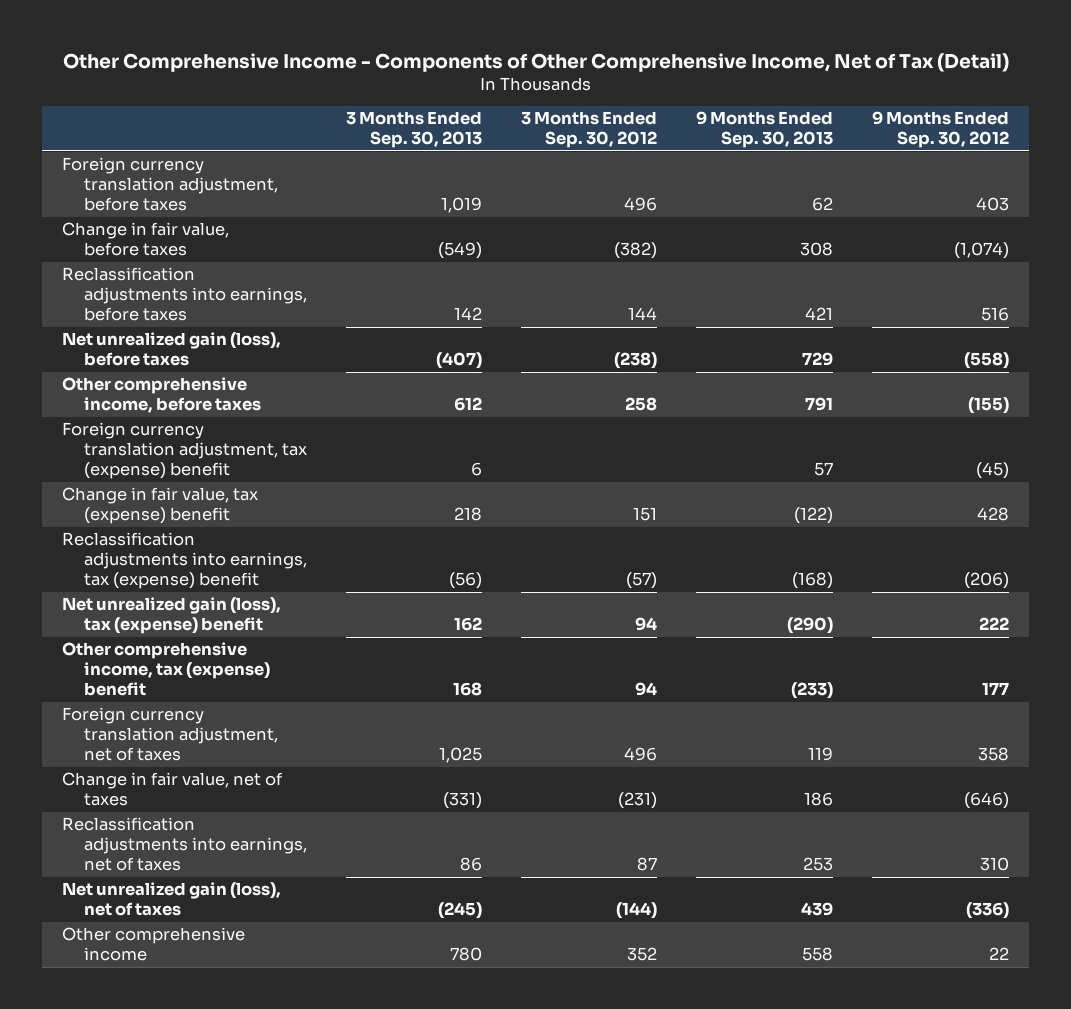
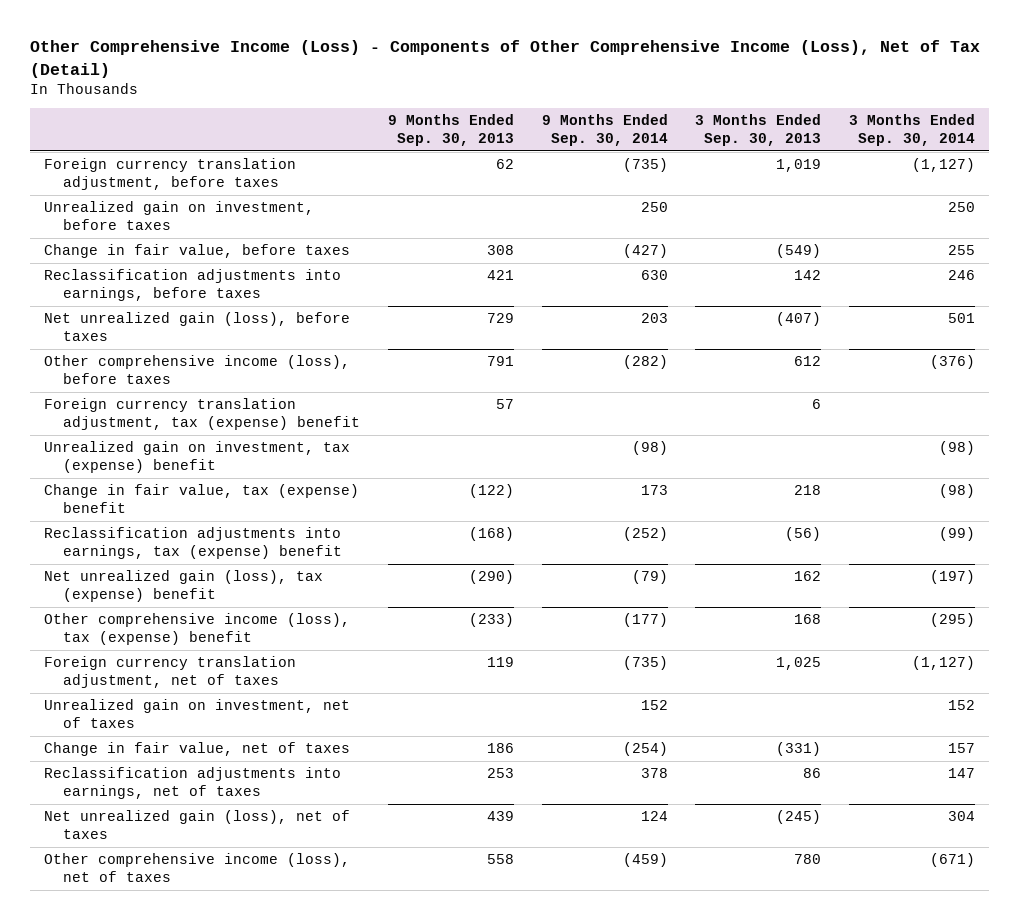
[62,52,1009,72] Other Comprehensive Income - Components of Other Comprehensive Income, Net of Tax (Detail) -> [30,40,981,78] Other Comprehensive Income (Loss) - Components of Other Comprehensive Income (Loss), Net of Tax (Detail)
[520,111,657,149] 3 Months Ended Sep. 30, 2012 -> none
[872,111,1010,149] 9 Months Ended Sep. 30, 2012 -> none
none -> [541,114,668,146] 9 Months Ended Sep. 30, 2014
none -> [849,114,976,146] 3 Months Ended Sep. 30, 2014
none -> [44,201,315,230] Unrealized gain on investment, before taxes
[61,377,261,414] Other comprehensive income, before taxes -> [44,355,351,384] Other comprehensive income (loss), before taxes
none -> [44,441,351,473] Unrealized gain on investment, tax (expense) benefit
[61,642,270,697] Other comprehensive income, tax (expense) benefit -> [44,613,351,645] Other comprehensive income (loss), tax (expense) benefit
none -> [44,699,351,728] Unrealized gain on investment, net of taxes
[61,927,245,962] Other comprehensive income -> [44,853,351,882] Other comprehensive income (loss), net of taxes

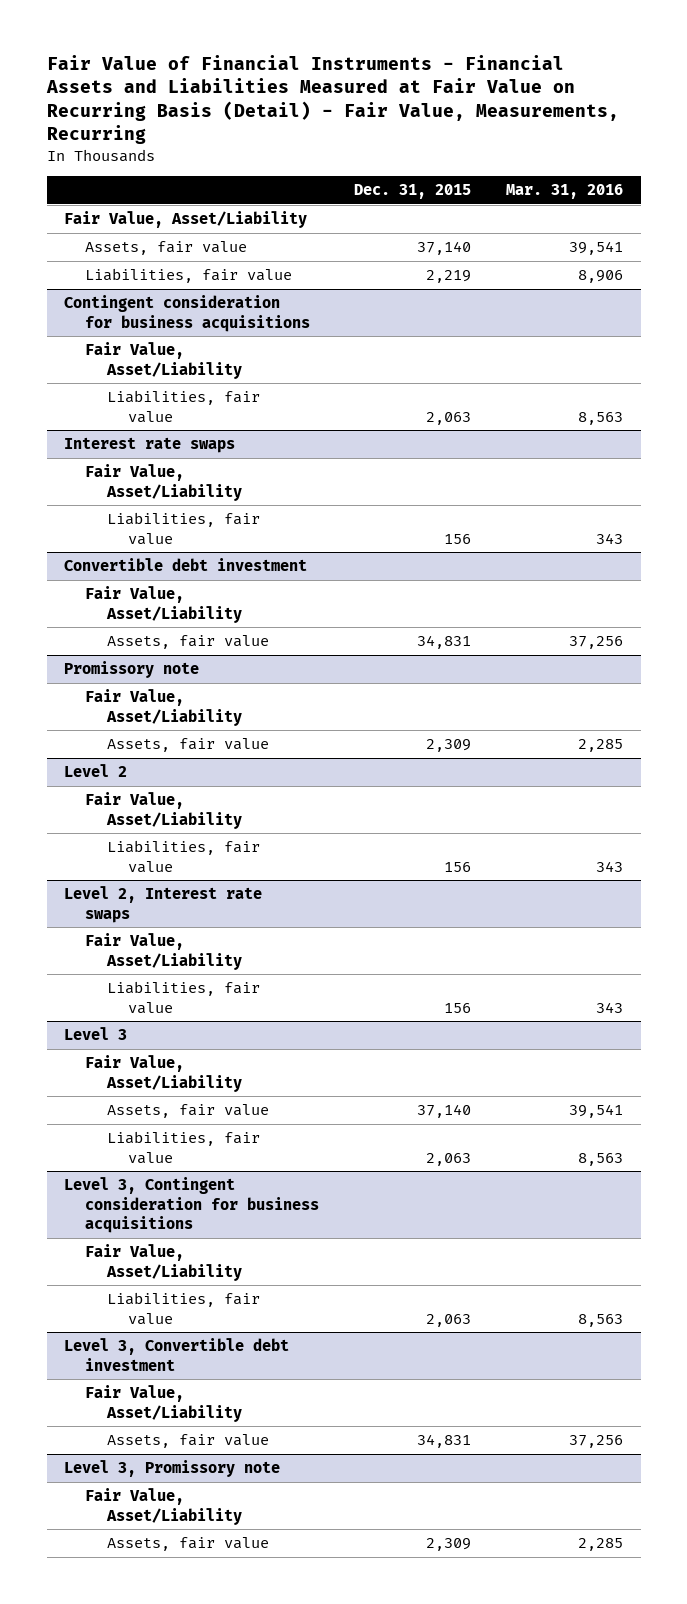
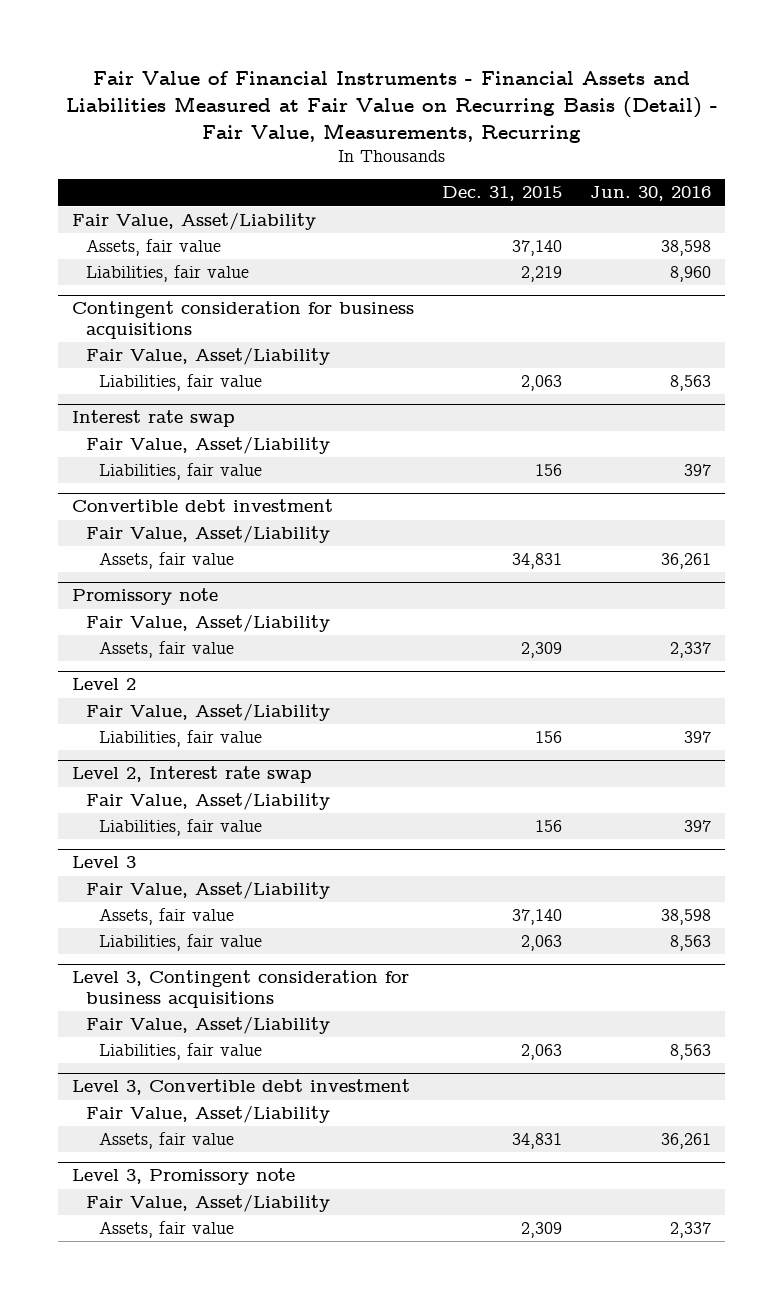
[506,183,624,199] Mar. 31, 2016 -> none
none -> [590,186,712,202] Jun. 30, 2016
[64,437,236,454] Interest rate swaps -> [72,410,236,428] Interest rate swap
[64,886,263,923] Level 2, Interest rate swaps -> [72,766,313,784] Level 2, Interest rate swap

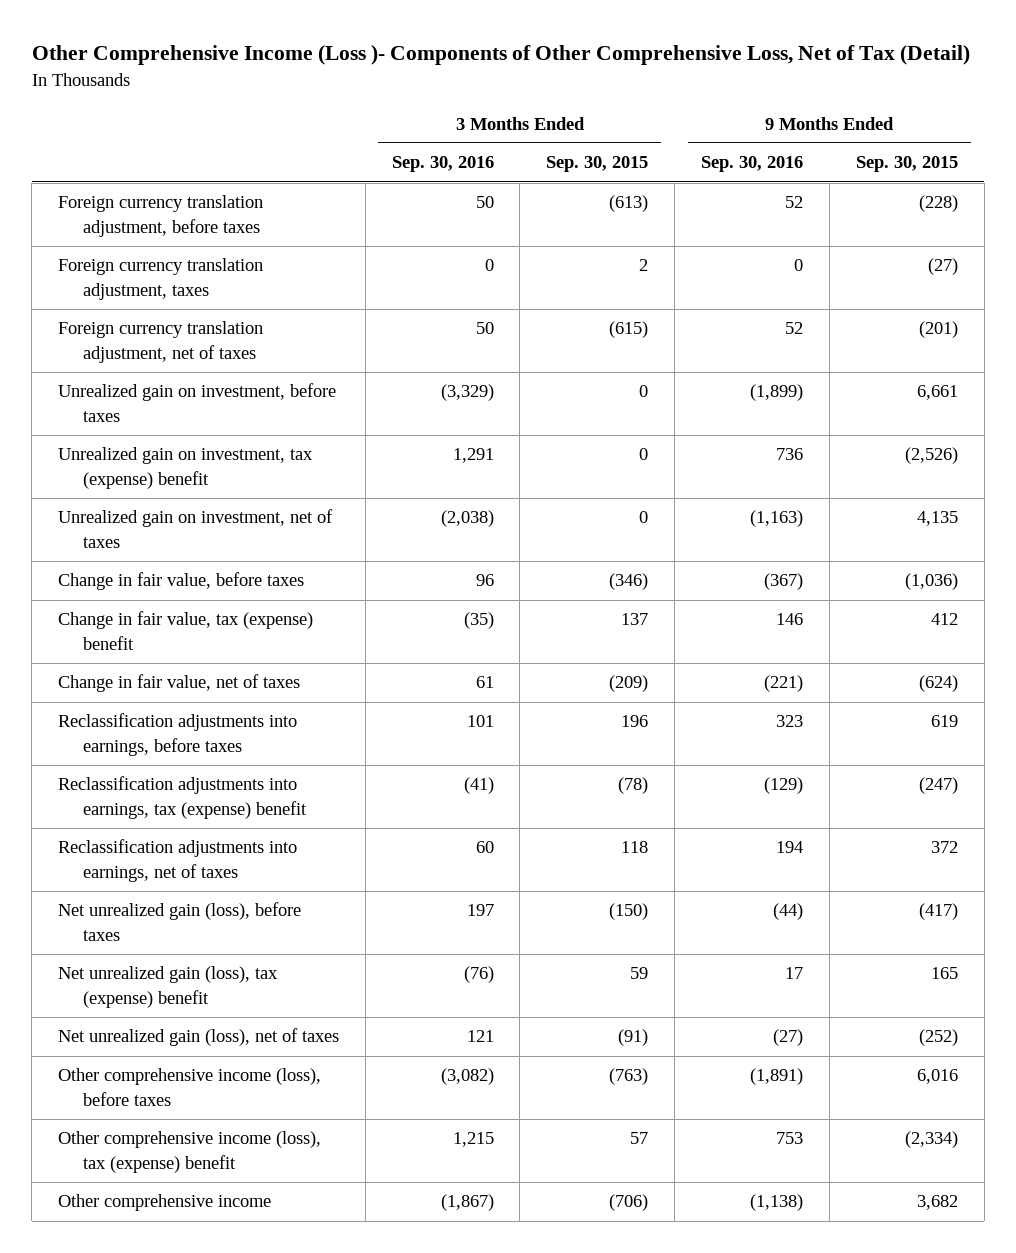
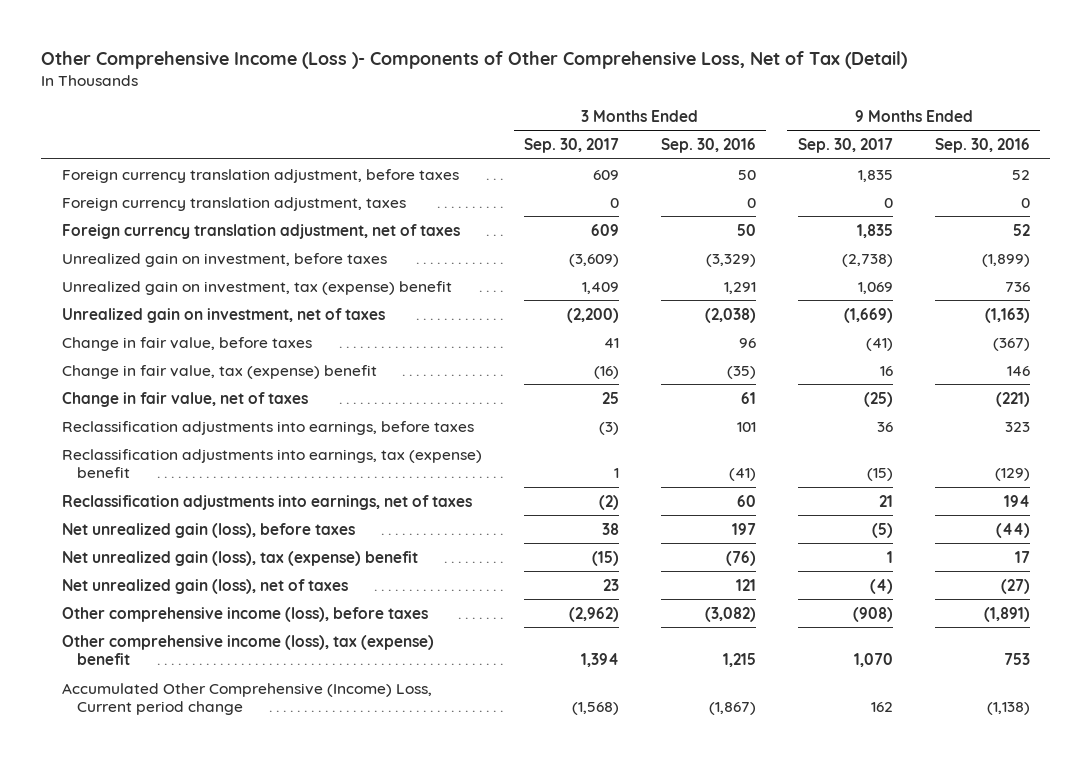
[546,156,649,173] Sep. 30, 2015 -> none
[855,156,958,173] Sep. 30, 2015 -> none
none -> [524,137,620,153] Sep. 30, 2017
none -> [797,137,893,153] Sep. 30, 2017
[57,1194,271,1212] Other comprehensive income -> [62,682,433,715] Accumulated Other Comprehensive (Income) Loss, Current period change

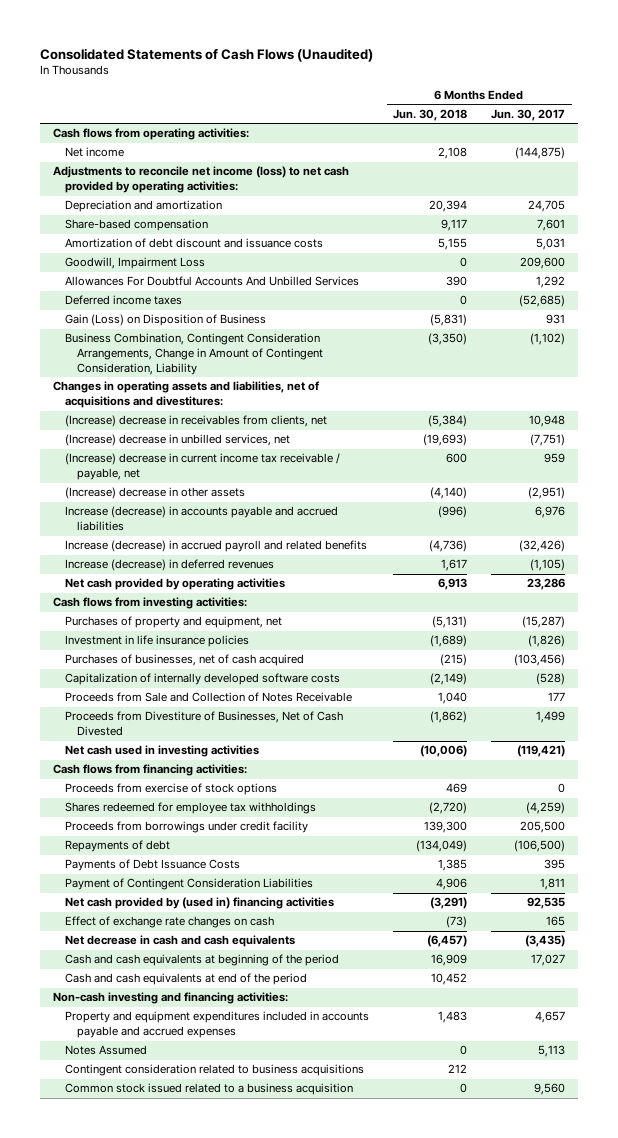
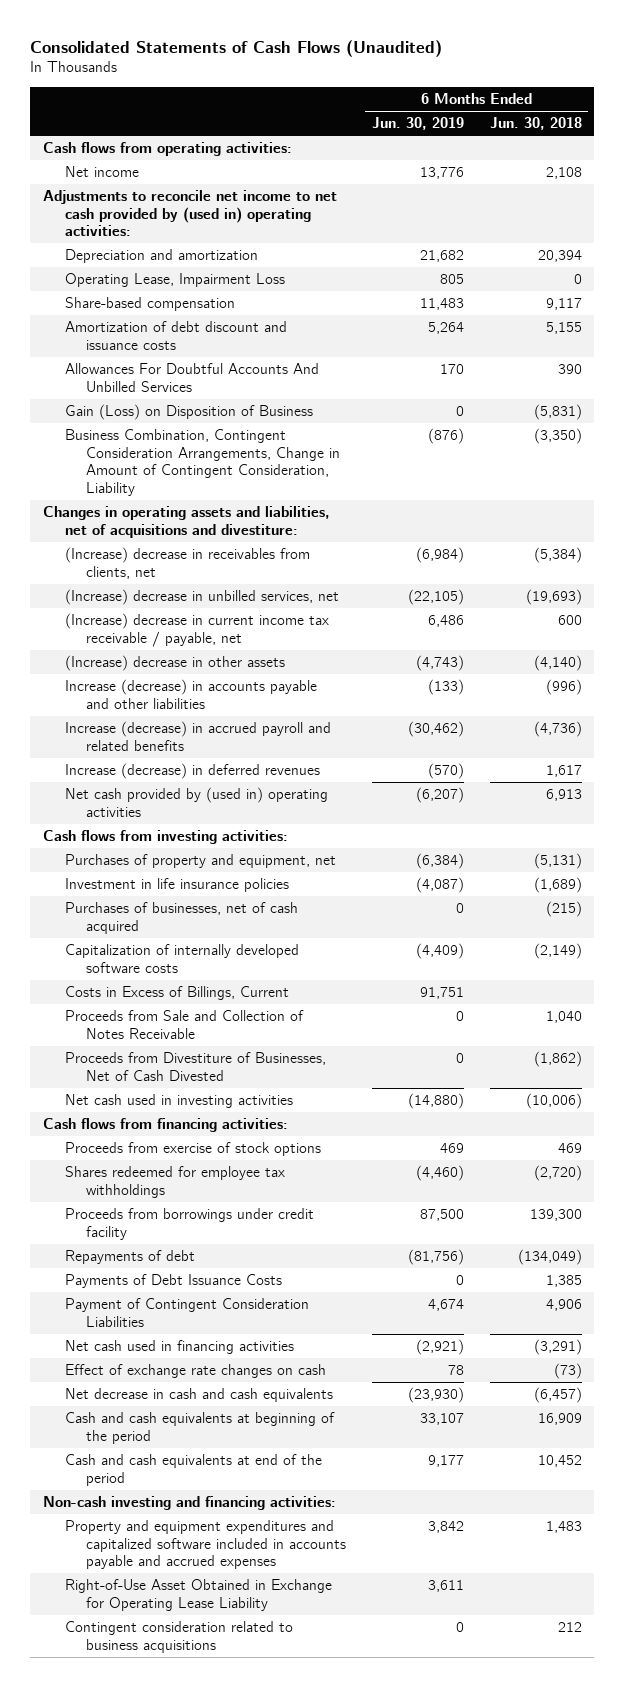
[491,108,566,121] Jun. 30, 2017 -> none
none -> [371,117,464,131] Jun. 30, 2019
[52,166,349,194] Adjustments to reconcile net income (loss) to net cash provided by operating activities: -> [43,190,338,237] Adjustments to reconcile net income to net cash provided by (used in) operating activities:
none -> [64,273,285,288] Operating Lease, Impairment Loss
[65,257,206,270] Goodwill, Impairment Loss -> none
[65,295,183,306] Deferred income taxes -> none
[52,381,319,409] Changes in operating assets and liabilities, net of acquisitions and divestitures: -> [43,506,331,538] Changes in operating assets and liabilities, net of acquisitions and divestiture:
[65,506,339,532] Increase (decrease) in accounts payable and accrued liabilities -> [64,679,317,709] Increase (decrease) in accounts payable and other liabilities
[65,578,286,591] Net cash provided by operating activities -> [64,787,328,817] Net cash provided by (used in) operating activities
none -> [64,986,289,1001] Costs in Excess of Billings, Current
[65,897,335,910] Net cash provided by (used in) financing activities -> [64,1340,294,1355] Net cash used in financing activities
[65,1045,148,1056] Notes Assumed -> none
[65,1011,370,1039] Property and equipment expenditures included in accounts payable and accrued expenses -> [64,1520,347,1570] Property and equipment expenditures and capitalized software included in accounts payable and accrued expenses
none -> [64,1579,332,1611] Right-of-Use Asset Obtained in Exchange for Operating Lease Liability
[65,1083,354,1096] Common stock issued related to a business acquisition -> none

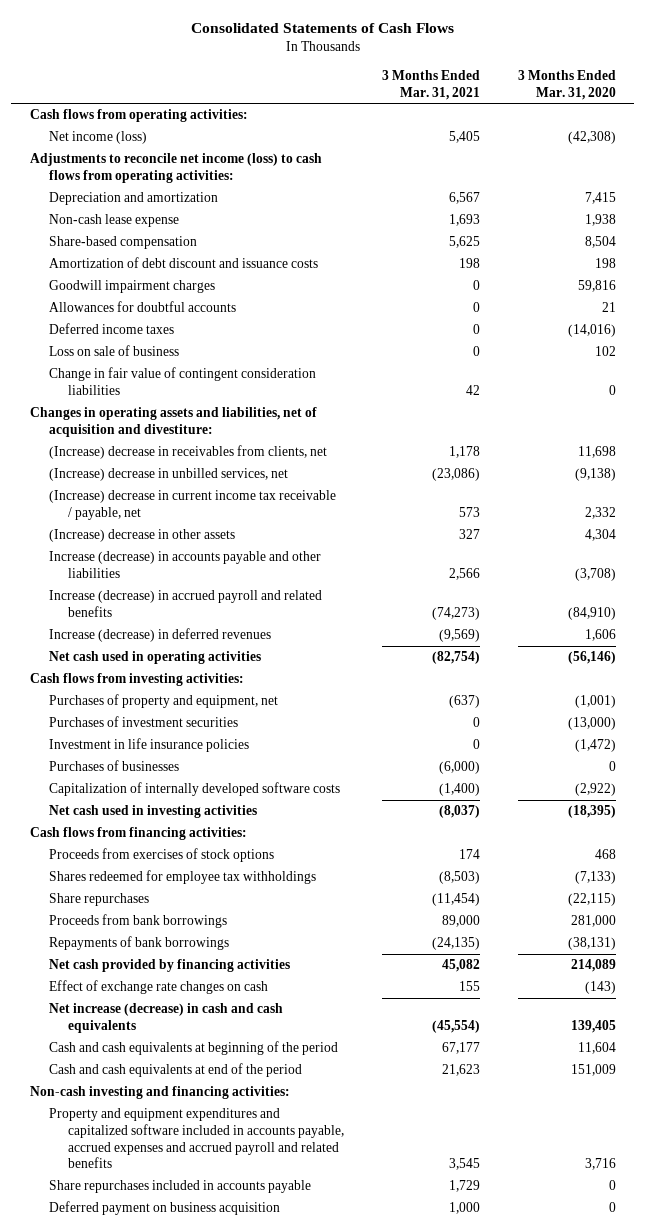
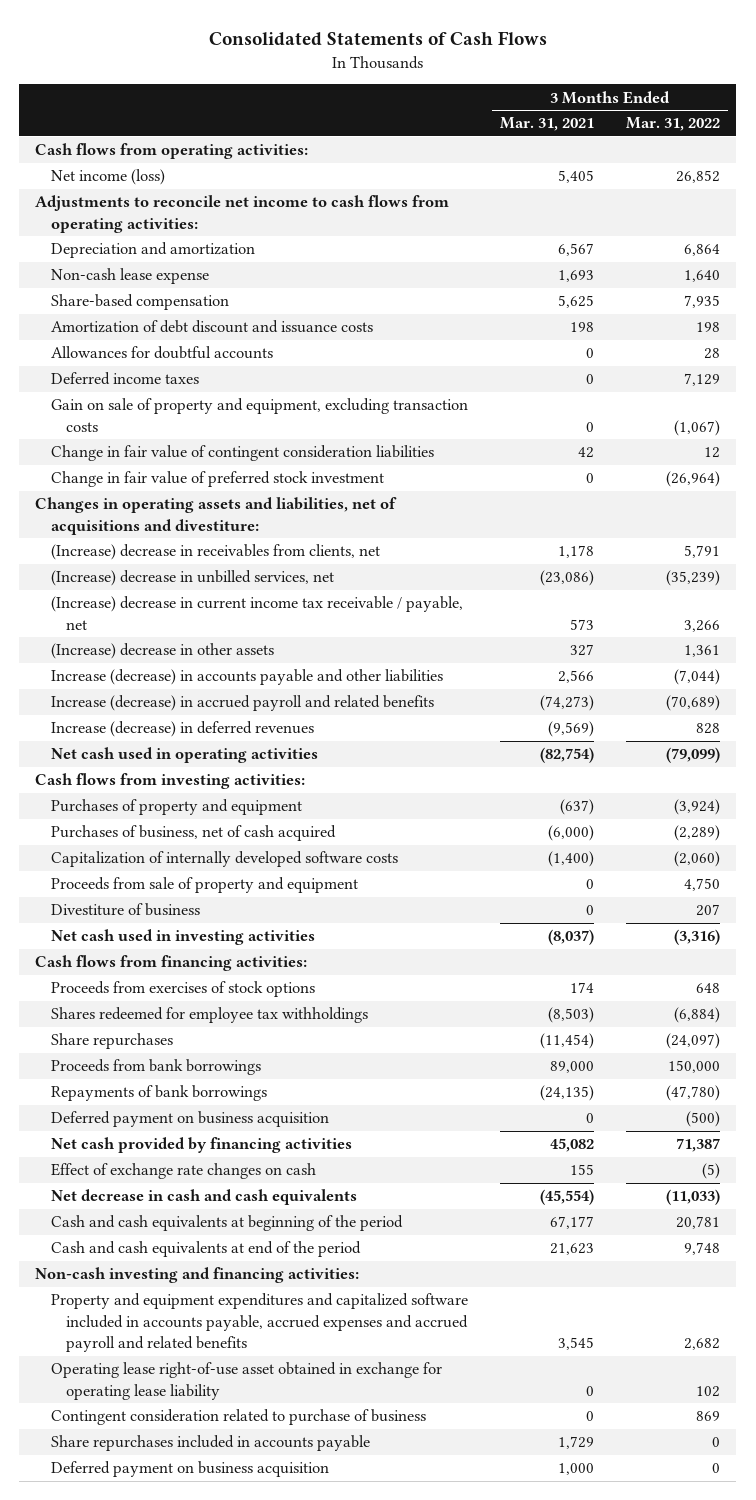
[517,69,616,100] 3 Months Ended Mar. 31, 2020 -> none
none -> [626,117,721,132] Mar. 31, 2022
[30,153,323,184] Adjustments to reconcile net income (loss) to cash flows from operating activities: -> [35,195,450,233] Adjustments to reconcile net income to cash flows from operating activities:
[49,280,216,294] Goodwill impairment charges -> none
[49,345,180,357] Loss on sale of business -> [50,398,468,432] Gain on sale of property and equipment, excluding transaction costs
none -> [50,471,384,488] Change in fair value of preferred stock investment
[30,407,318,438] Changes in operating assets and liabilities, net of acquisition and divestiture: -> [35,497,398,535] Changes in operating assets and liabilities, net of acquisitions and divestiture:
[49,716,239,728] Purchases of investment securities -> none
[49,738,250,753] Investment in life insurance policies -> none
[49,694,279,709] Purchases of property and equipment, net -> [50,799,302,816] Purchases of property and equipment
[49,760,180,772] Purchases of businesses -> [50,825,336,842] Purchases of business, net of cash acquired
none -> [50,877,358,894] Proceeds from sale of property and equipment
none -> [50,903,200,917] Divestiture of business
none -> [50,1111,329,1128] Deferred payment on business acquisition
[49,1003,284,1034] Net increase (decrease) in cash and cash equivalents -> [50,1189,357,1206] Net decrease in cash and cash equivalents
none -> [50,1362,442,1400] Operating lease right-of-use asset obtained in exchange for operating lease liability
none -> [50,1409,426,1426] Contingent consideration related to purchase of business

